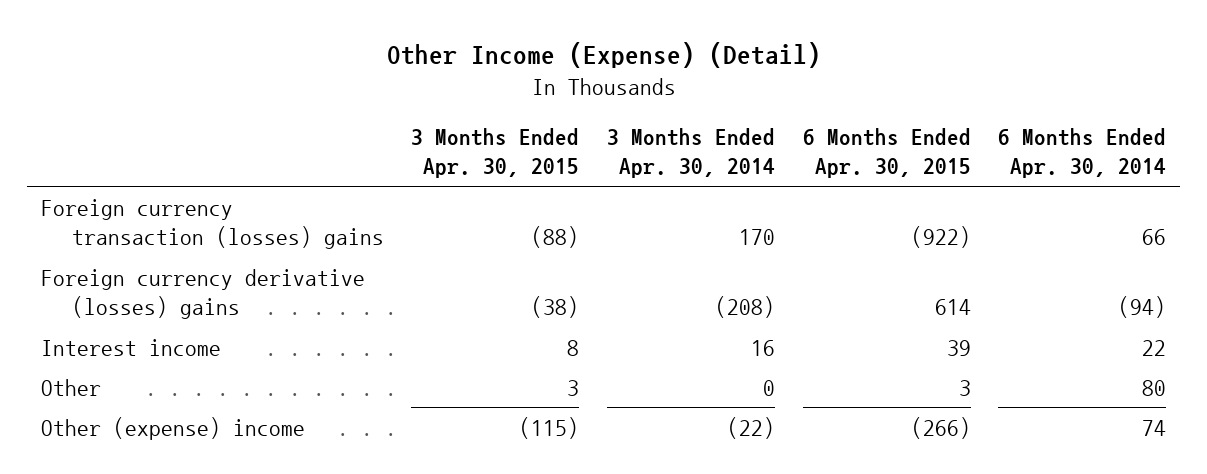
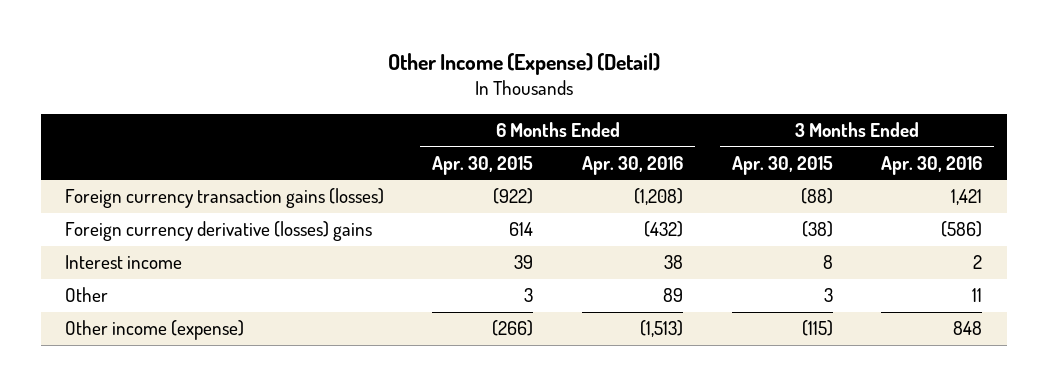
[606,128,775,179] 3 Months Ended Apr. 30, 2014 -> none
[998,128,1167,179] 6 Months Ended Apr. 30, 2014 -> none
none -> [582,155,684,175] Apr. 30, 2016
none -> [881,155,983,175] Apr. 30, 2016
[41,198,384,249] Foreign currency transaction (losses) gains -> [64,188,384,209] Foreign currency transaction gains (losses)
[41,416,306,440] Other (expense) income -> [64,320,244,341] Other income (expense)

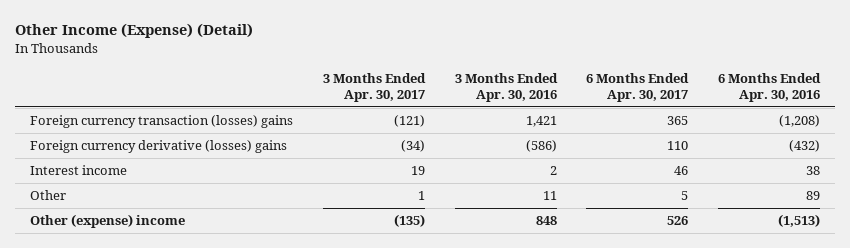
[432,155,534,175] Apr. 30, 2015 -> none
[731,155,833,175] Apr. 30, 2015 -> none
none -> [322,72,426,102] 3 Months Ended Apr. 30, 2017
none -> [586,72,690,102] 6 Months Ended Apr. 30, 2017
[64,188,384,209] Foreign currency transaction gains (losses) -> [30,115,294,129] Foreign currency transaction (losses) gains
[64,320,244,341] Other income (expense) -> [30,214,186,229] Other (expense) income

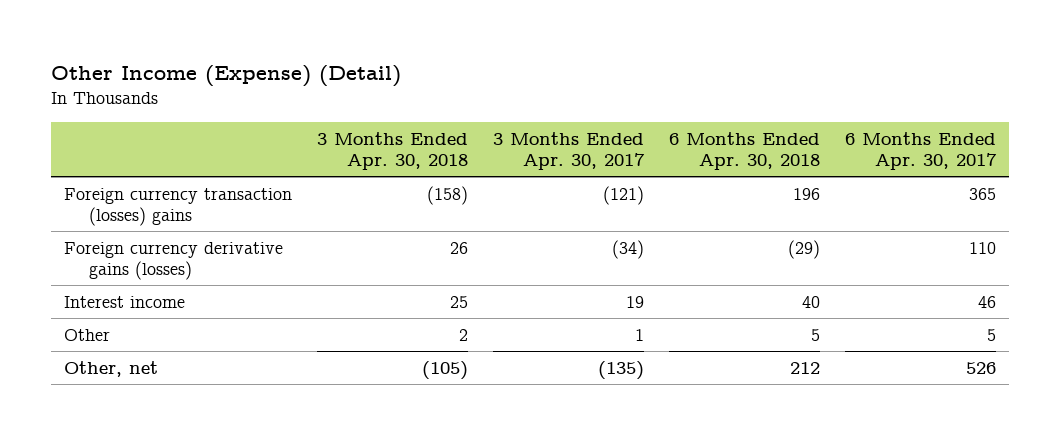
[454,72,558,102] 3 Months Ended Apr. 30, 2016 -> none
[717,72,821,102] 6 Months Ended Apr. 30, 2016 -> none
none -> [317,132,469,171] 3 Months Ended Apr. 30, 2018
none -> [669,132,821,171] 6 Months Ended Apr. 30, 2018
[30,140,288,154] Foreign currency derivative (losses) gains -> [63,241,283,280] Foreign currency derivative gains (losses)
[30,214,186,229] Other (expense) income -> [63,360,158,377] Other, net

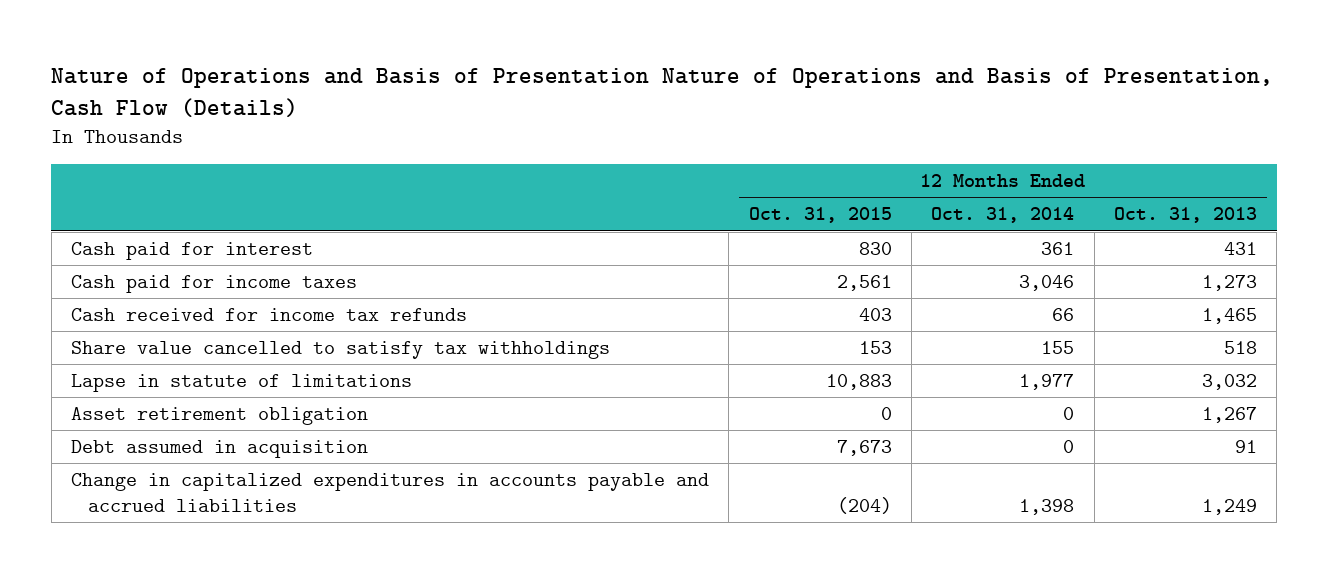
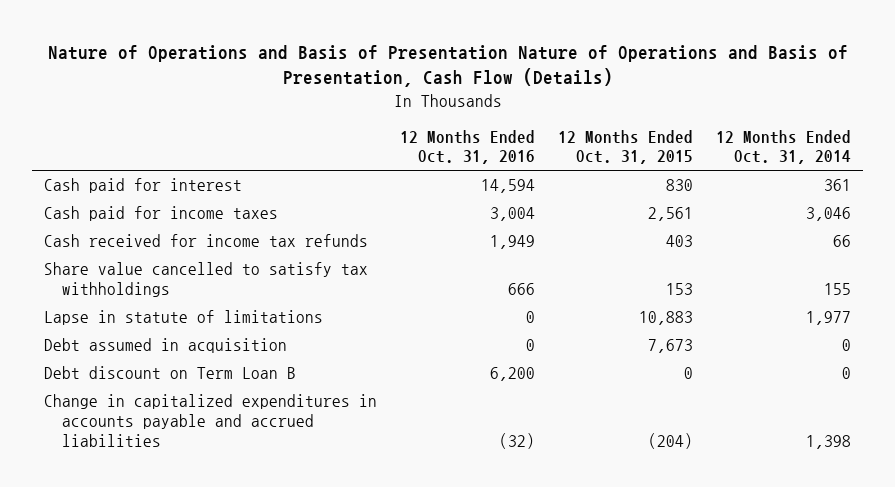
[1114,207,1258,224] Oct. 31, 2013 -> none
none -> [399,129,535,165] 12 Months Ended Oct. 31, 2016
[70,407,368,426] Asset retirement obligation -> none
none -> [43,366,296,380] Debt discount on Term Loan B

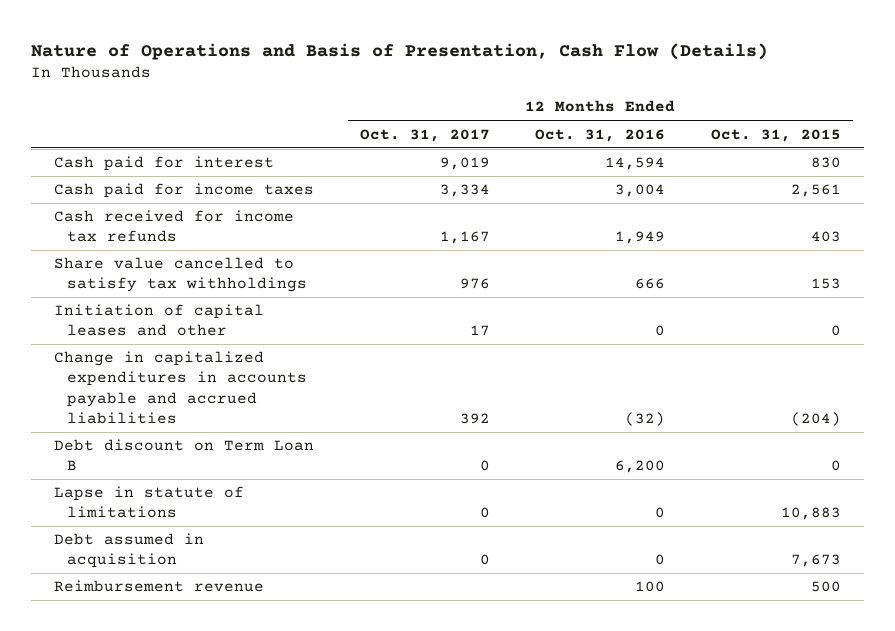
[47,44,848,88] Nature of Operations and Basis of Presentation Nature of Operations and Basis of Presentation, Cash Flow (Details) -> [31,42,769,60] Nature of Operations and Basis of Presentation, Cash Flow (Details)
[716,129,852,165] 12 Months Ended Oct. 31, 2014 -> none
none -> [359,128,490,142] Oct. 31, 2017
none -> [53,304,264,337] Initiation of capital leases and other
[43,394,377,448] Change in capitalized expenditures in accounts payable and accrued liabilities -> [53,351,308,424] Change in capitalized expenditures in accounts payable and accrued liabilities
[43,366,296,380] Debt discount on Term Loan B -> [53,439,314,471] Debt discount on Term Loan B
none -> [53,580,264,593] Reimbursement revenue

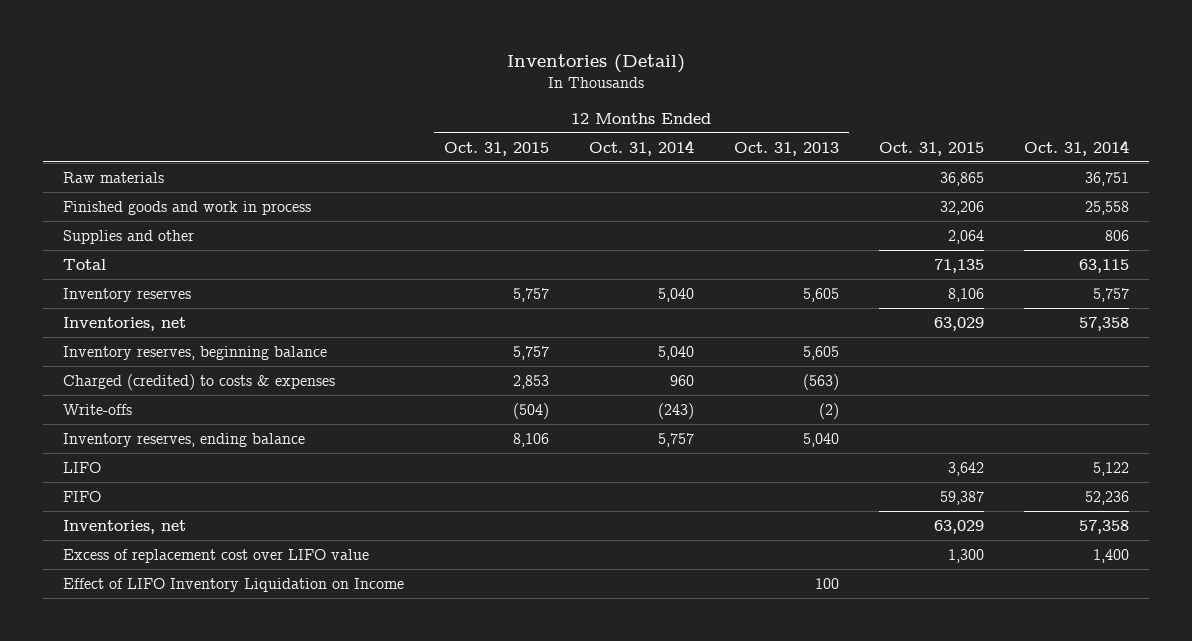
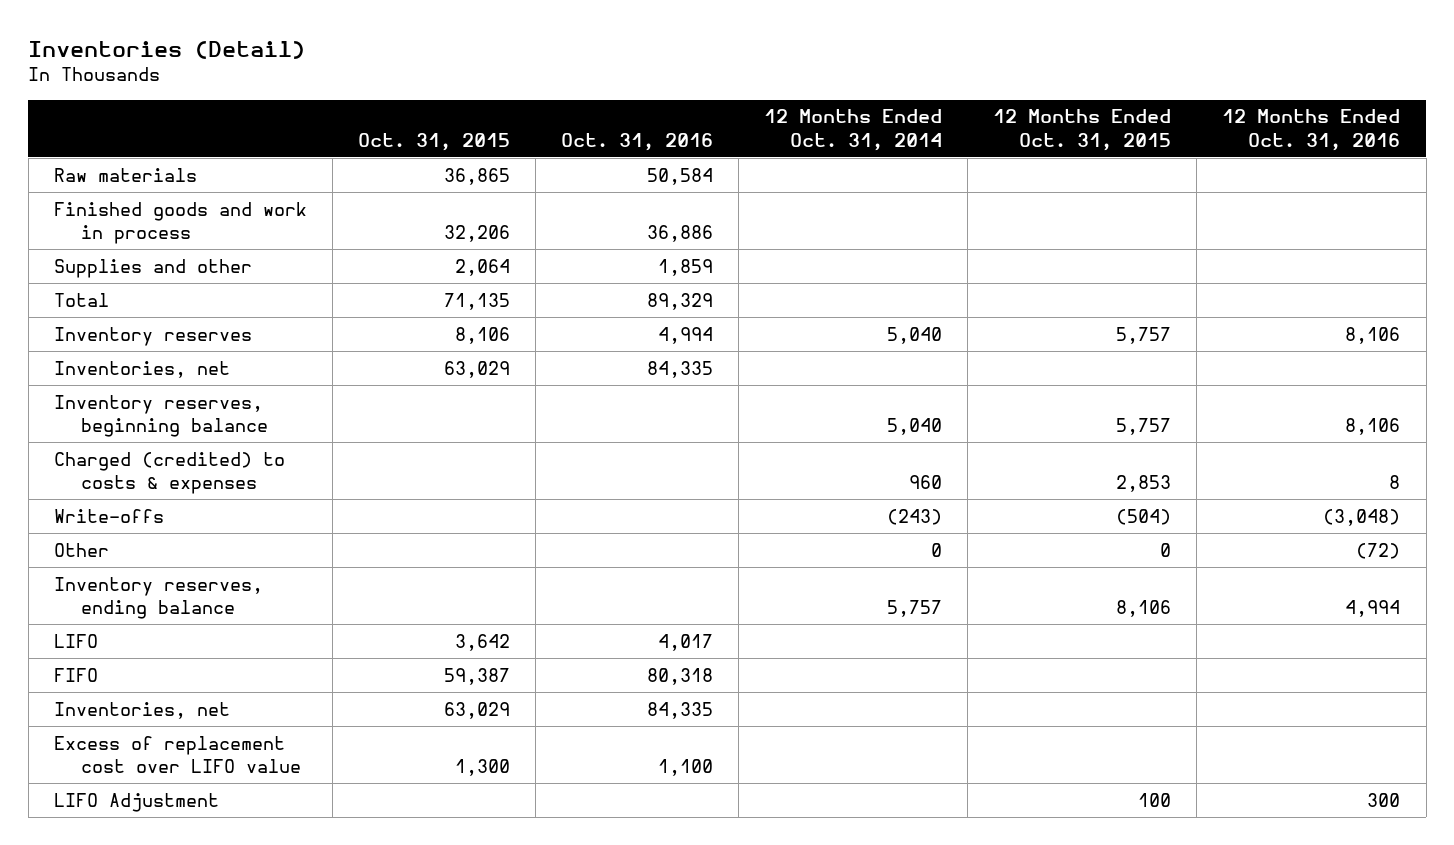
[733,141,839,156] Oct. 31, 2013 -> none
[1024,139,1130,156] Oct. 31, 2014 -> none
none -> [561,132,714,151] Oct. 31, 2016
none -> [1222,109,1401,151] 12 Months Ended Oct. 31, 2016
none -> [53,542,109,557] Other
[62,577,404,592] Effect of LIFO Inventory Liquidation on Income -> none
none -> [53,792,219,812] LIFO Adjustment

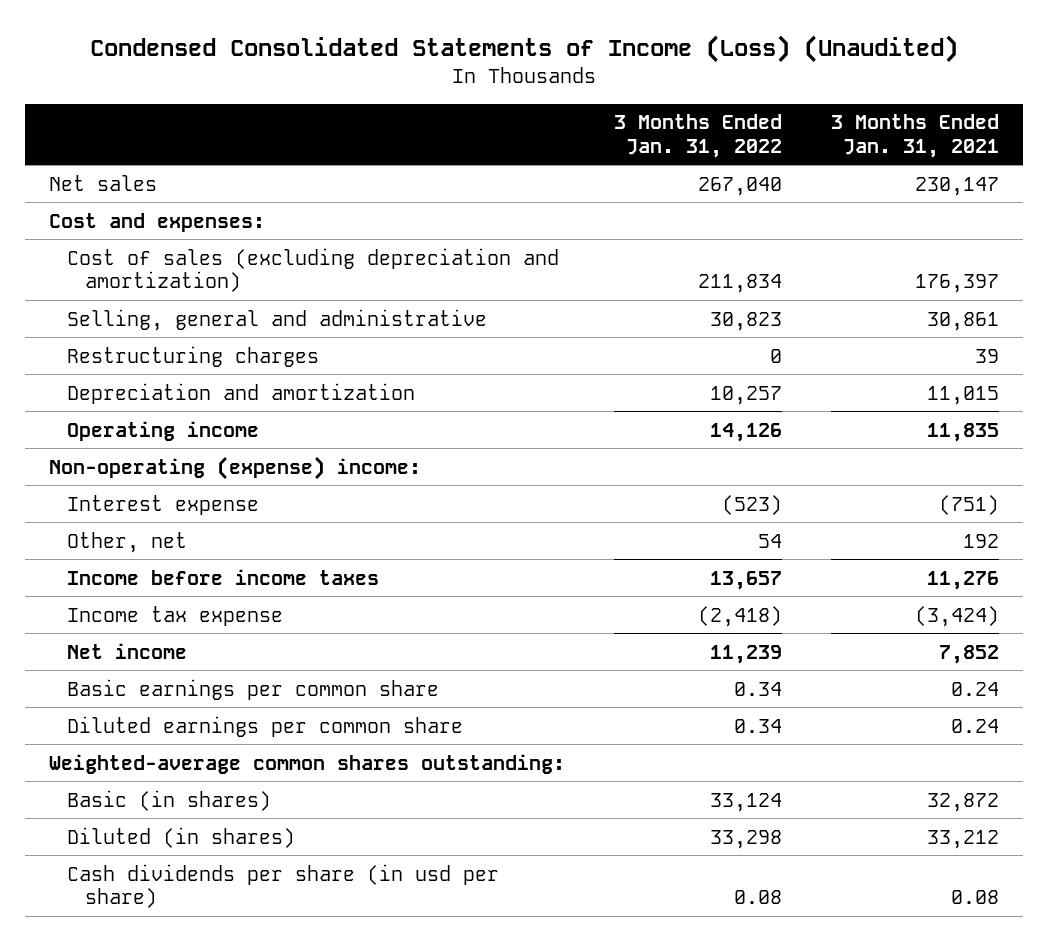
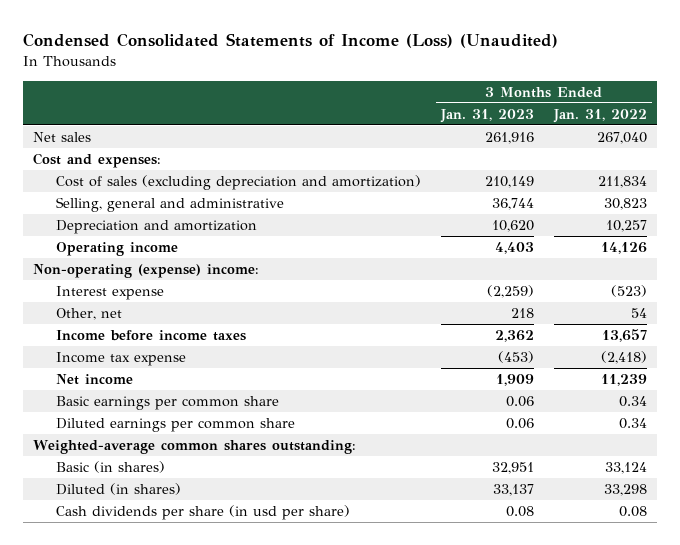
[831,114,1000,158] 3 Months Ended Jan. 31, 2021 -> none
none -> [439,108,534,123] Jan. 31, 2023
[67,345,320,367] Restructuring charges -> none

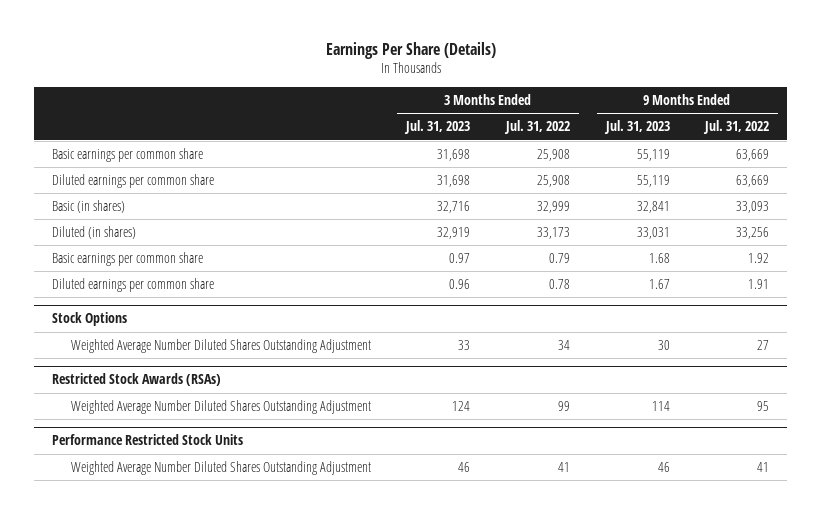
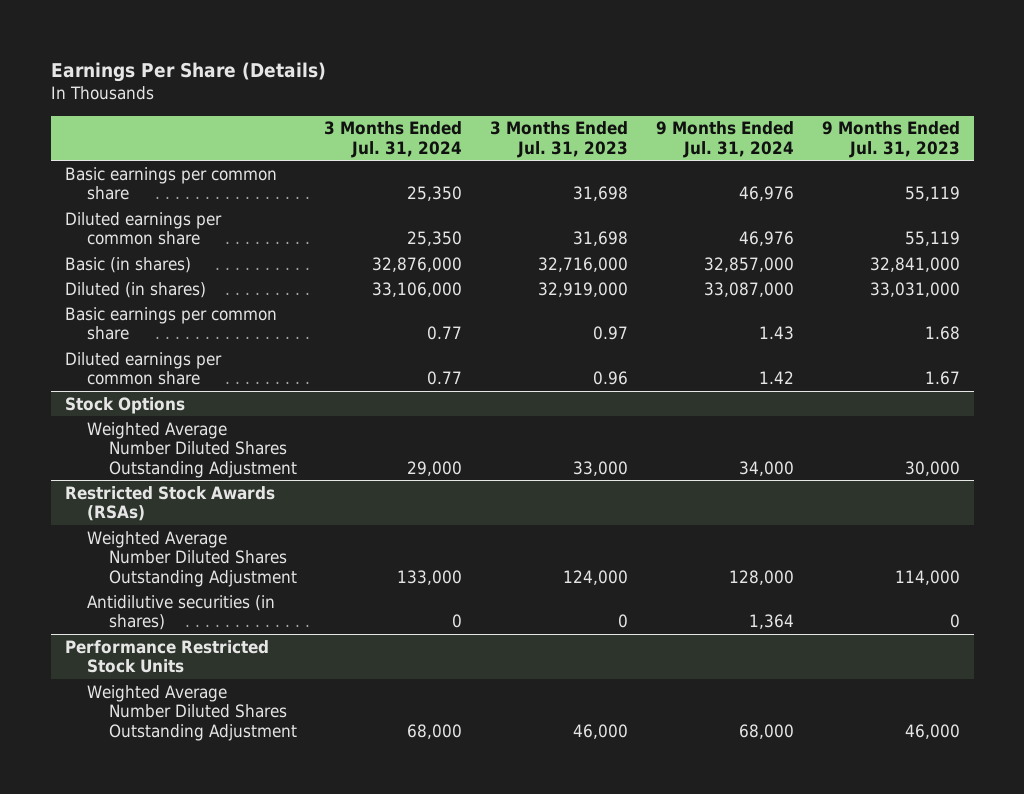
[503,120,570,135] Jul. 31, 2022 -> none
[703,120,770,135] Jul. 31, 2022 -> none
none -> [324,121,463,158] 3 Months Ended Jul. 31, 2024
none -> [655,121,794,158] 9 Months Ended Jul. 31, 2024
[437,201,471,214] 32,716 -> [538,256,629,272] 32,716,000
[636,201,670,214] 32,841 -> [869,256,960,272] 32,841,000
[437,227,471,240] 32,919 -> [538,281,629,297] 32,919,000
[636,227,670,240] 33,031 -> [869,281,960,297] 33,031,000
[458,340,471,351] 33 -> [573,461,629,477] 33,000
[657,340,670,351] 30 -> [904,461,960,477] 30,000
[452,401,471,412] 124 -> [563,570,629,586] 124,000
[651,401,670,412] 114 -> [894,570,960,586] 114,000
none -> [86,594,275,631] Antidilutive securities (in shares)
[458,462,471,473] 46 -> [573,724,629,740] 46,000
[657,462,670,473] 46 -> [904,724,960,740] 46,000

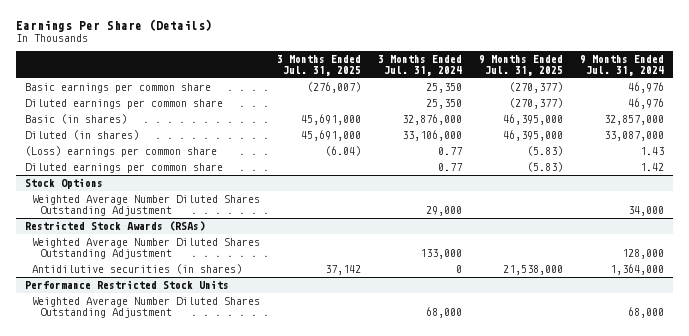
[490,121,629,158] 3 Months Ended Jul. 31, 2023 -> none
[821,121,960,158] 9 Months Ended Jul. 31, 2023 -> none
none -> [277,54,362,76] 3 Months Ended Jul. 31, 2025
none -> [479,54,564,76] 9 Months Ended Jul. 31, 2025
[64,306,277,341] Basic earnings per common share -> [24,146,217,158] (Loss) earnings per common share
[748,614,794,630] 1,364 -> [610,264,665,276] 1,364,000

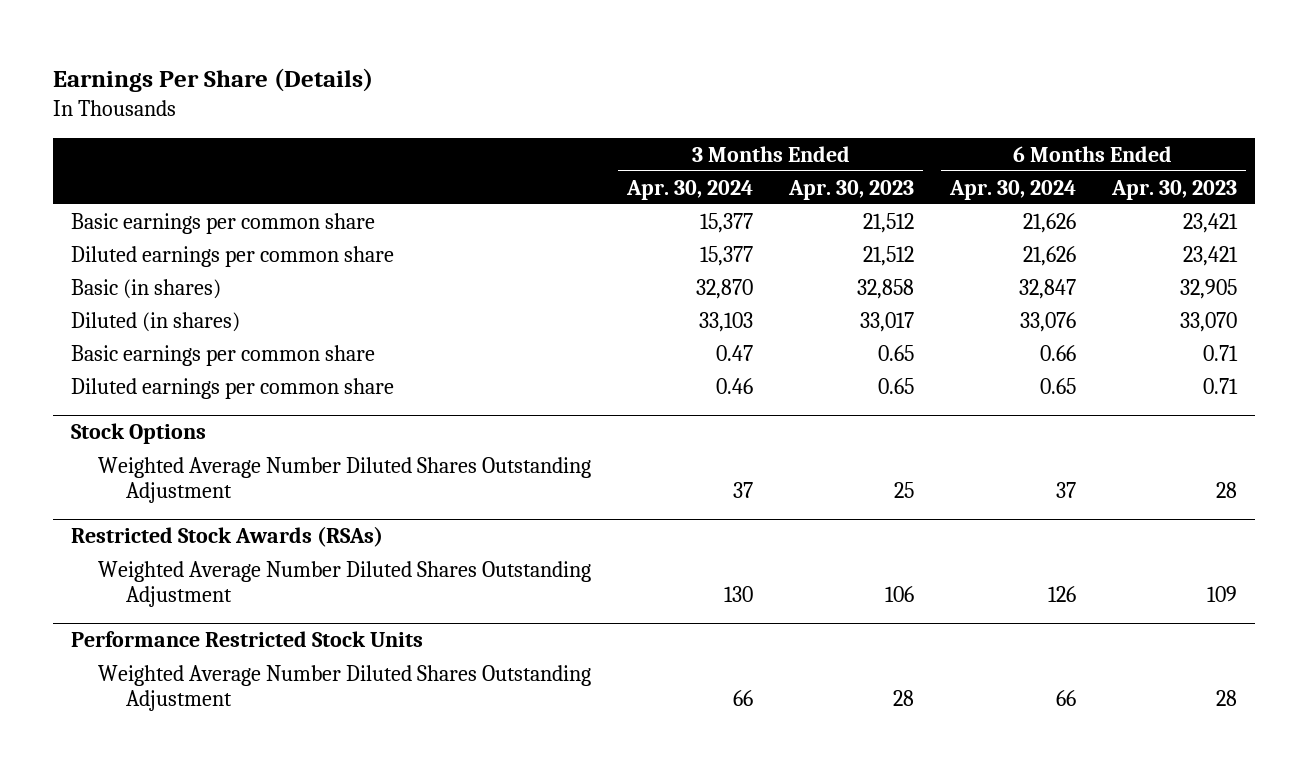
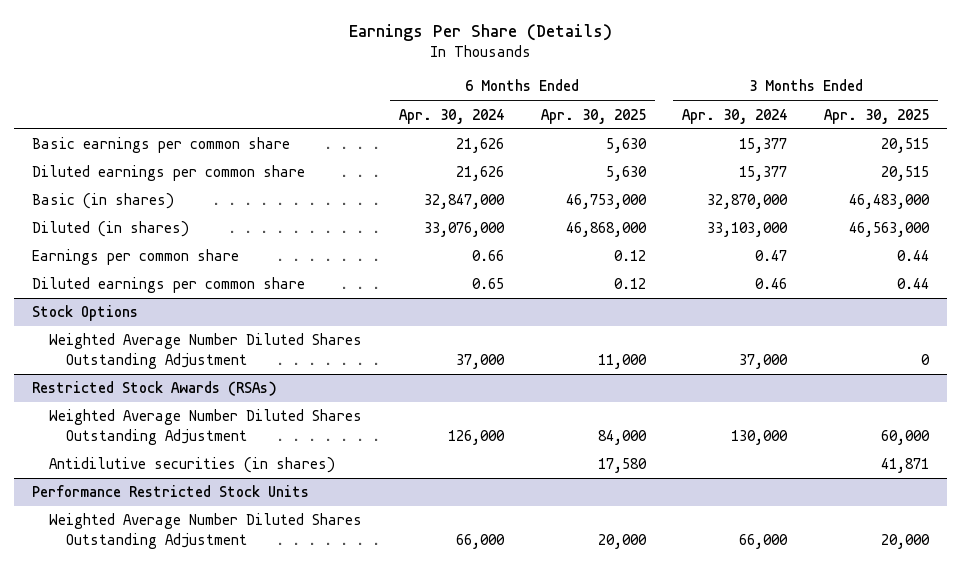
[788,179,915,200] Apr. 30, 2023 -> none
[1110,179,1237,200] Apr. 30, 2023 -> none
none -> [540,108,646,124] Apr. 30, 2025
none -> [824,108,930,124] Apr. 30, 2025
[696,278,754,299] 32,870 -> [707,194,789,210] 32,870,000
[1019,278,1077,299] 32,847 -> [423,194,505,210] 32,847,000
[699,311,754,332] 33,103 -> [707,222,789,238] 33,103,000
[1020,311,1077,332] 33,076 -> [423,222,505,238] 33,076,000
[71,344,376,366] Basic earnings per common share -> [32,249,240,266] Earnings per common share
[733,481,754,498] 37 -> [739,353,789,369] 37,000
[1056,481,1077,498] 37 -> [455,353,505,369] 37,000
[724,585,754,602] 130 -> [731,429,789,445] 130,000
[1048,585,1077,602] 126 -> [447,429,505,445] 126,000
none -> [49,457,336,474] Antidilutive securities (in shares)
[733,689,754,706] 66 -> [739,533,789,549] 66,000
[1056,689,1077,706] 66 -> [455,533,505,549] 66,000

